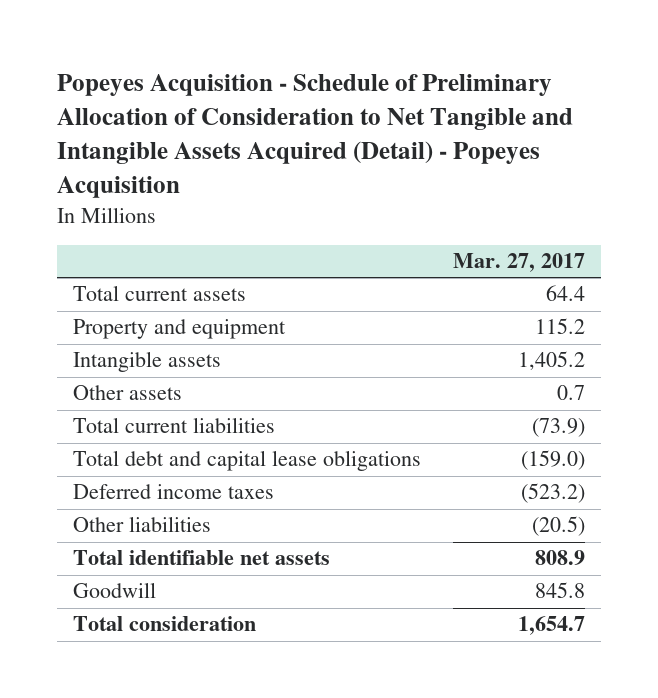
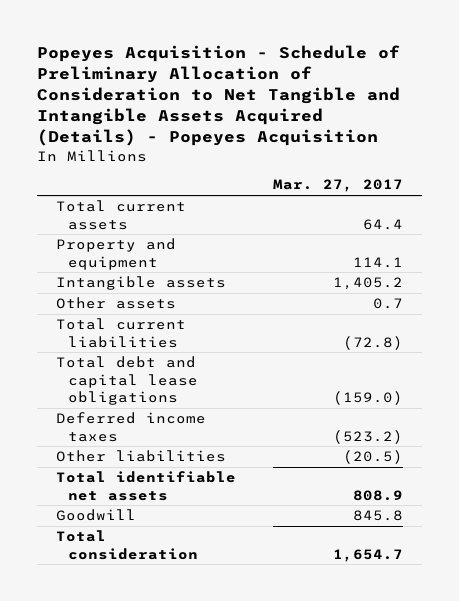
[57,74,574,199] Popeyes Acquisition - Schedule of Preliminary Allocation of Consideration to Net Tangible and Intangible Assets Acquired (Detail) - Popeyes Acquisition -> [37,45,401,147] Popeyes Acquisition - Schedule of Preliminary Allocation of Consideration to Net Tangible and Intangible Assets Acquired (Details) - Popeyes Acquisition
[535,318,586,335] 115.2 -> [353,256,404,268] 114.1
[532,418,586,438] (73.9) -> [343,335,404,350] (72.8)

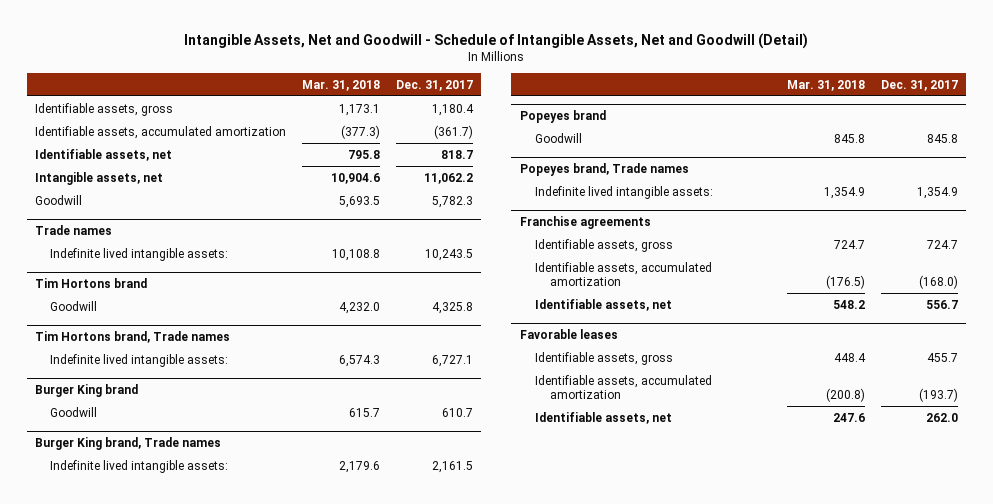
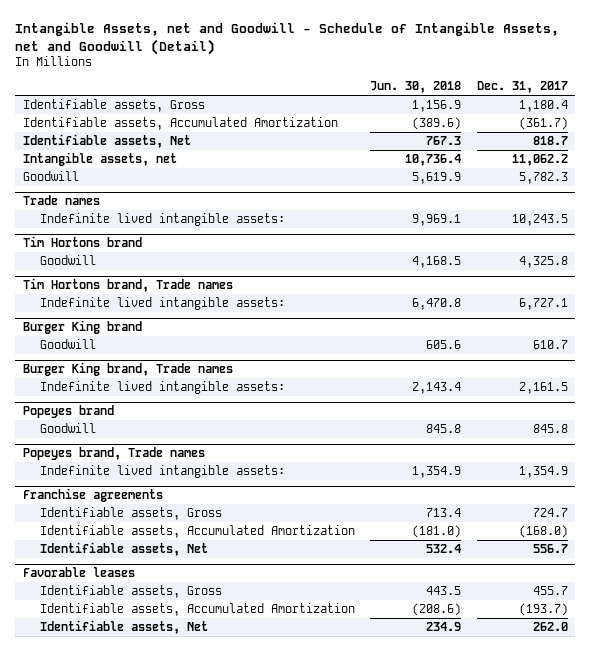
[184,33,809,50] Intangible Assets, Net and Goodwill - Schedule of Intangible Assets, Net and Goodwill (Detail) -> [15,21,560,55] Intangible Assets, net and Goodwill - Schedule of Intangible Assets, net and Goodwill (Detail)
[301,79,380,91] Mar. 31, 2018 -> none
none -> [370,81,462,94] Jun. 30, 2018
[34,102,173,116] Identifiable assets, gross -> [22,98,205,112] Identifiable assets, Gross
[34,125,286,139] Identifiable assets, accumulated amortization -> [22,116,338,130] Identifiable assets, Accumulated Amortization
[34,148,172,161] Identifiable assets, net -> [22,133,191,148] Identifiable assets, Net
[535,238,674,252] Identifiable assets, gross -> [39,506,222,520] Identifiable assets, Gross
[535,261,713,287] Identifiable assets, accumulated amortization -> [39,524,355,538] Identifiable assets, Accumulated Amortization
[535,298,673,311] Identifiable assets, net -> [39,541,208,556] Identifiable assets, Net
[535,351,674,365] Identifiable assets, gross -> [39,584,222,598] Identifiable assets, Gross
[535,374,713,400] Identifiable assets, accumulated amortization -> [39,602,355,616] Identifiable assets, Accumulated Amortization
[535,411,673,424] Identifiable assets, net -> [39,619,208,634] Identifiable assets, Net

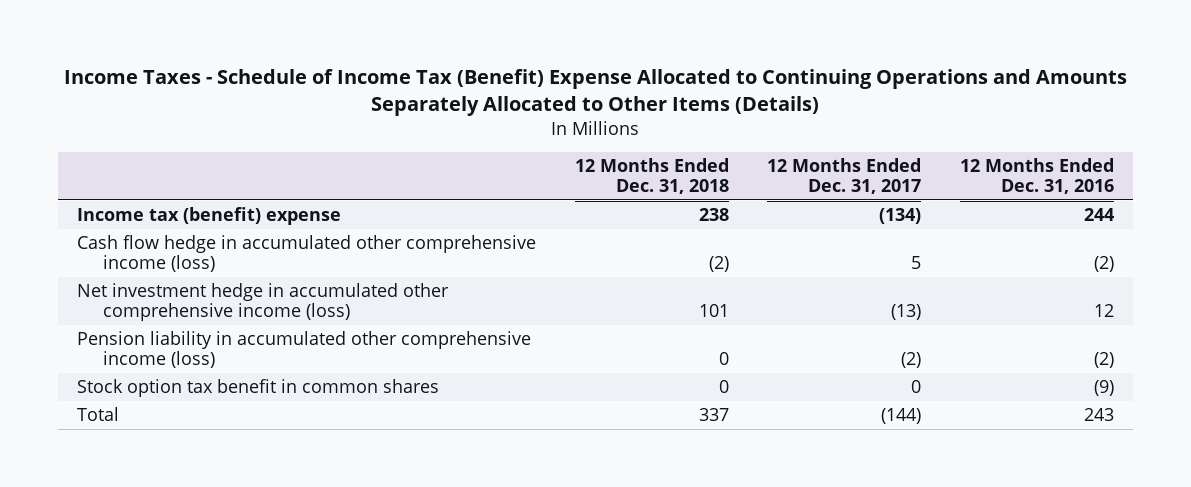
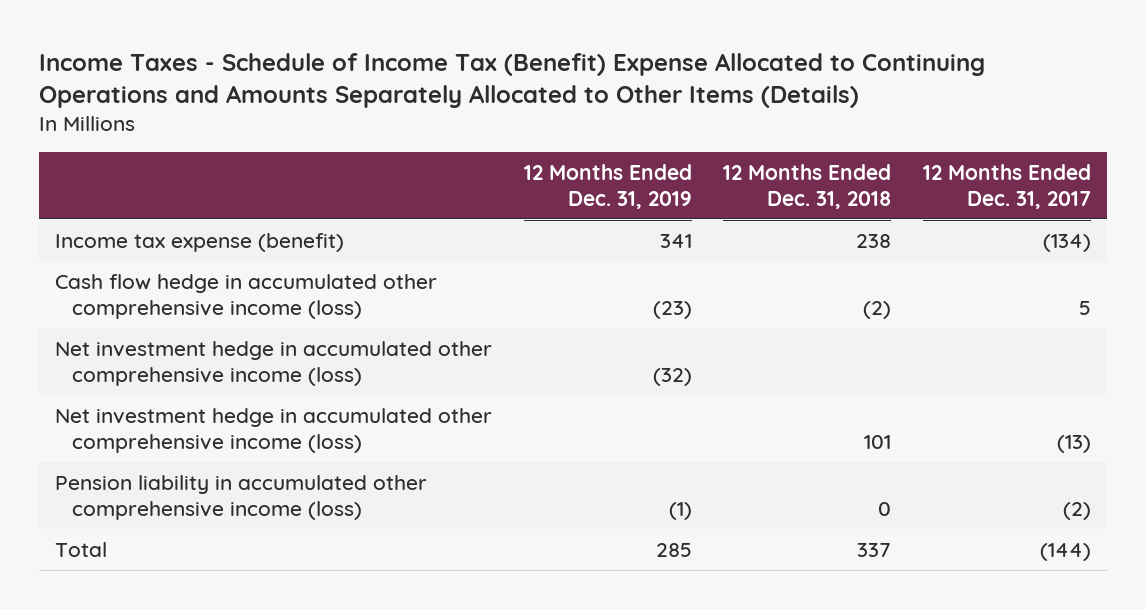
[959,157,1114,195] 12 Months Ended Dec. 31, 2016 -> none
none -> [523,163,692,209] 12 Months Ended Dec. 31, 2019
[76,207,341,226] Income tax (benefit) expense -> [54,232,344,252] Income tax expense (benefit)
none -> [54,340,492,386] Net investment hedge in accumulated other comprehensive income (loss)
[76,379,439,398] Stock option tax benefit in common shares -> none

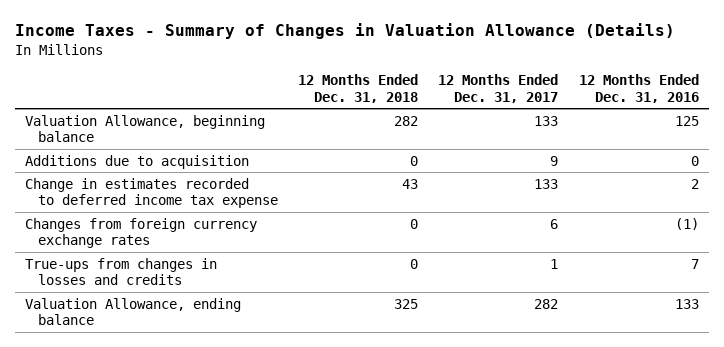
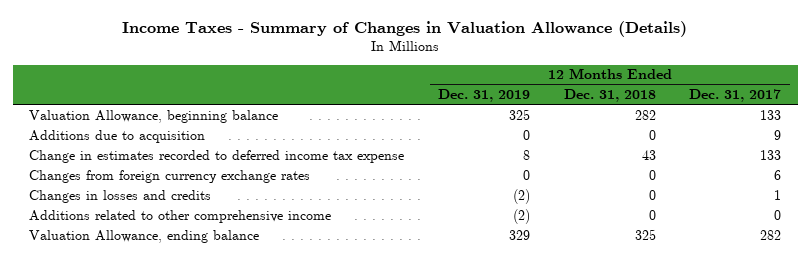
[578,74,699,103] 12 Months Ended Dec. 31, 2016 -> none
none -> [438,89,531,103] Dec. 31, 2019
[24,257,217,286] True-ups from changes in losses and credits -> [29,189,212,203] Changes in losses and credits
none -> [29,209,332,223] Additions related to other comprehensive income

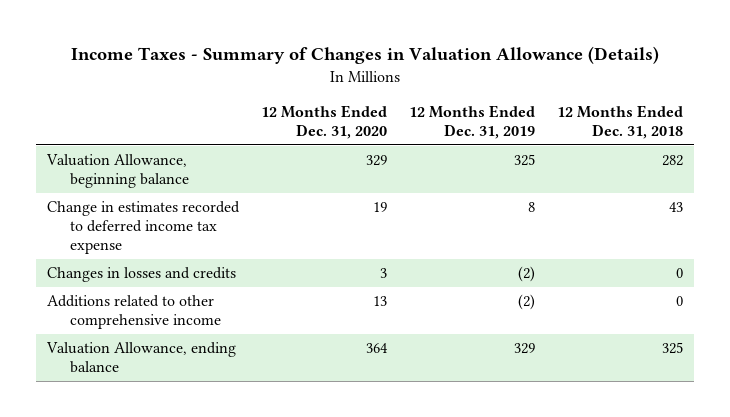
[689,89,782,103] Dec. 31, 2017 -> none
none -> [260,104,387,139] 12 Months Ended Dec. 31, 2020
[29,129,206,143] Additions due to acquisition -> none
[29,169,311,183] Changes from foreign currency exchange rates -> none

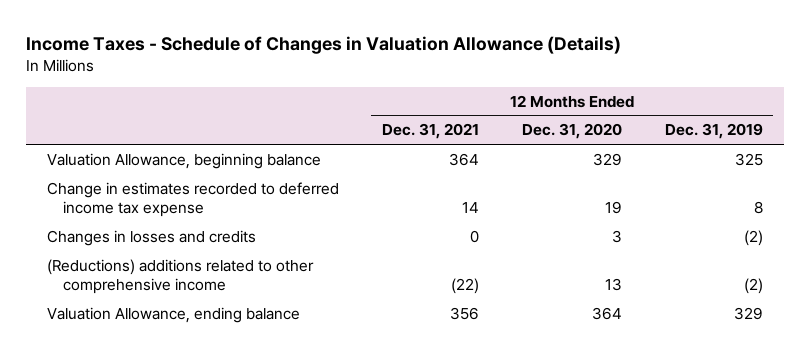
[70,46,659,65] Income Taxes - Summary of Changes in Valuation Allowance (Details) -> [25,36,621,55] Income Taxes - Schedule of Changes in Valuation Allowance (Details)
[557,104,684,139] 12 Months Ended Dec. 31, 2018 -> none
none -> [382,123,480,140] Dec. 31, 2021
[46,295,221,330] Additions related to other comprehensive income -> [47,258,315,294] (Reductions) additions related to other comprehensive income

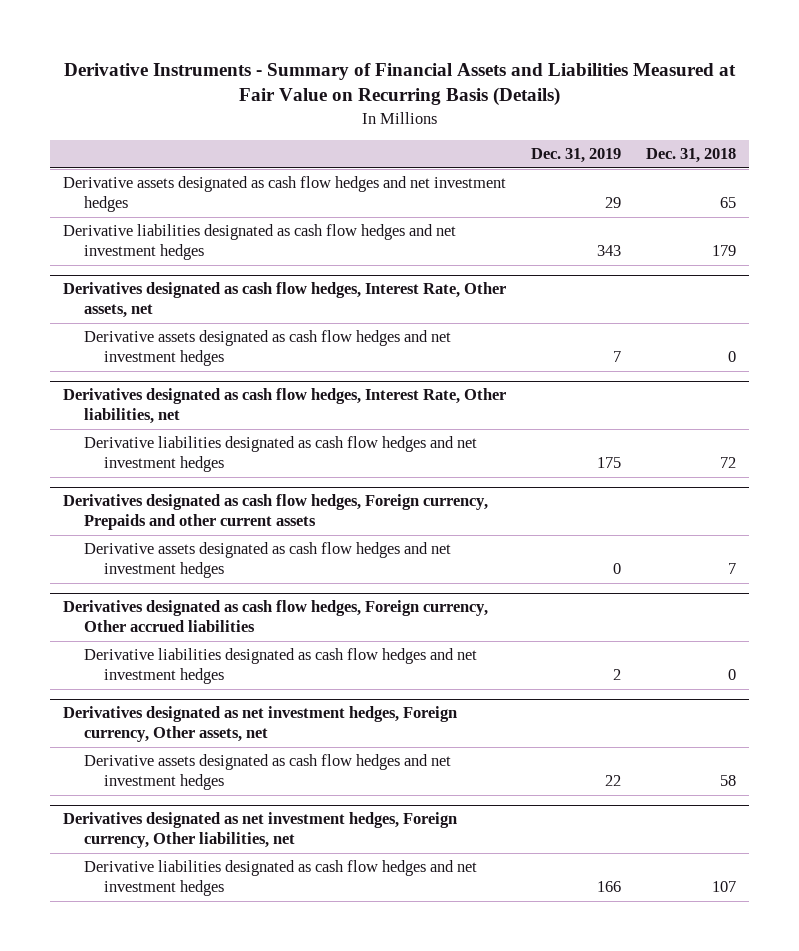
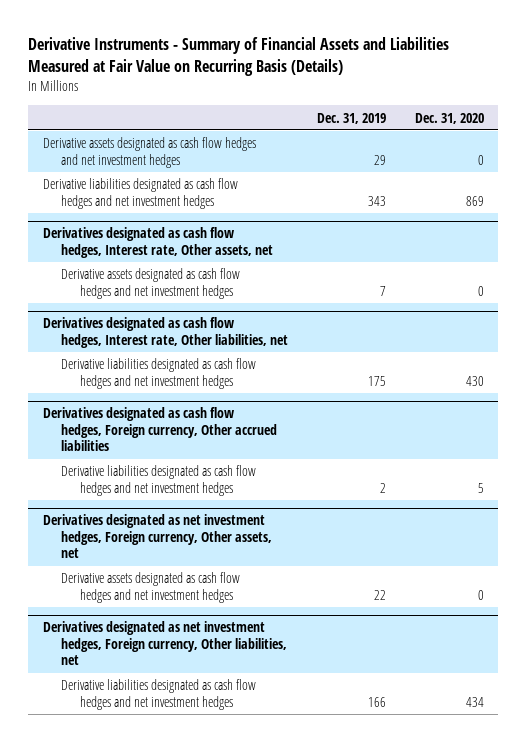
[646,148,737,164] Dec. 31, 2018 -> none
none -> [414,112,484,124] Dec. 31, 2020
[63,282,507,319] Derivatives designated as cash flow hedges, Interest Rate, Other assets, net -> [42,227,274,258] Derivatives designated as cash flow hedges, Interest rate, Other assets, net
[63,388,507,425] Derivatives designated as cash flow hedges, Interest Rate, Other liabilities, net -> [42,317,289,348] Derivatives designated as cash flow hedges, Interest rate, Other liabilities, net
[63,494,489,531] Derivatives designated as cash flow hedges, Foreign currency, Prepaids and other current assets -> none
[83,542,451,579] Derivative assets designated as cash flow hedges and net investment hedges -> none

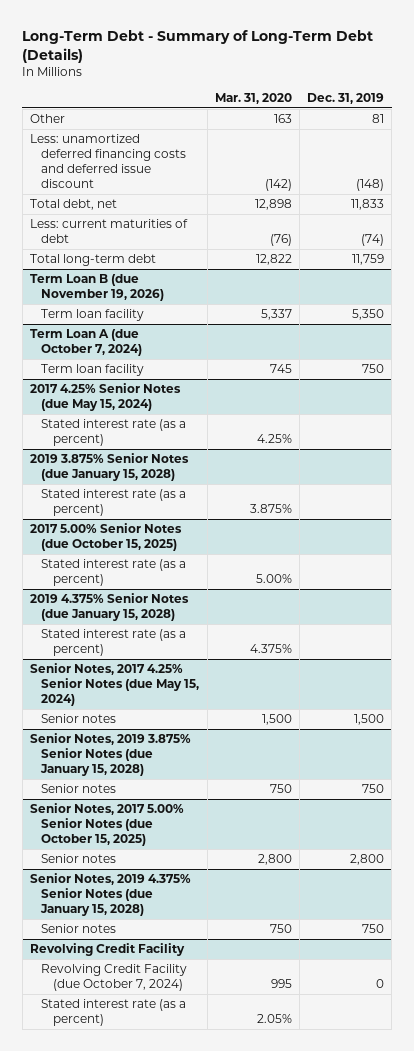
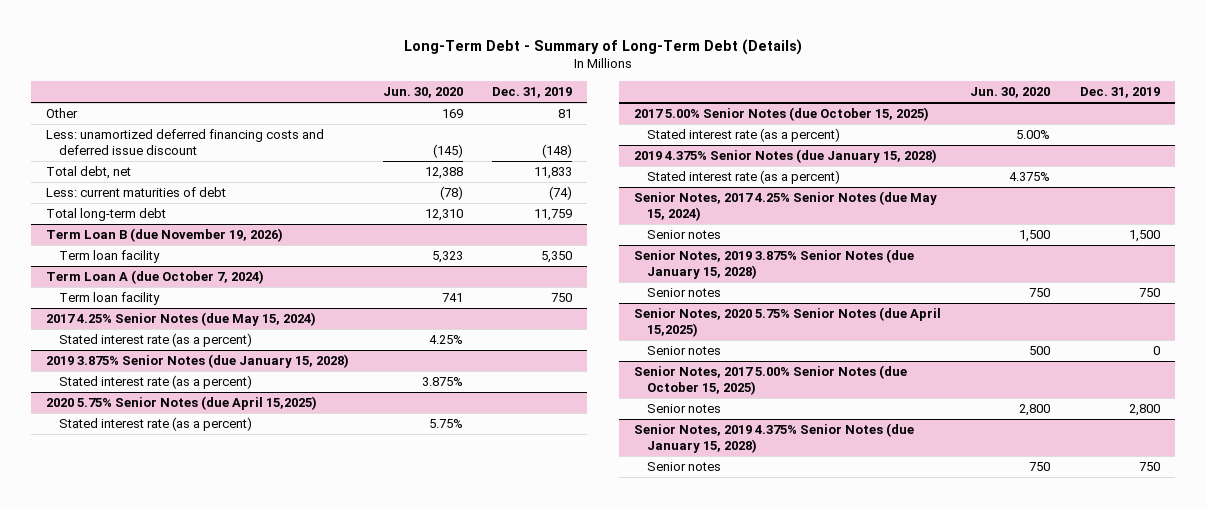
[214,93,292,105] Mar. 31, 2020 -> none
none -> [382,87,463,99] Jun. 30, 2020
none -> [45,396,317,411] 2020 5.75% Senior Notes (due April 15,2025)
none -> [58,417,252,432] Stated interest rate (as a percent)
none -> [633,307,941,337] Senior Notes, 2020 5.75% Senior Notes (due April 15,2025)
none -> [646,346,721,356] Senior notes
[30,942,186,956] Revolving Credit Facility -> none
[41,963,188,992] Revolving Credit Facility (due October 7, 2024) -> none
[41,998,187,1027] Stated interest rate (as a percent) -> none

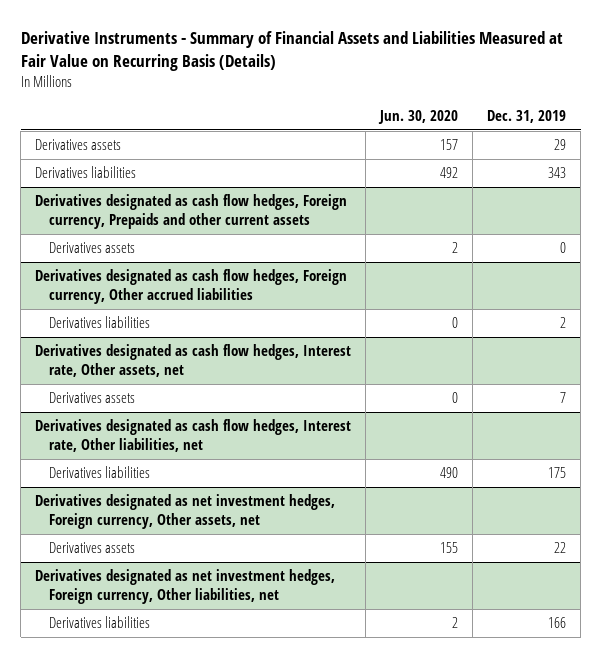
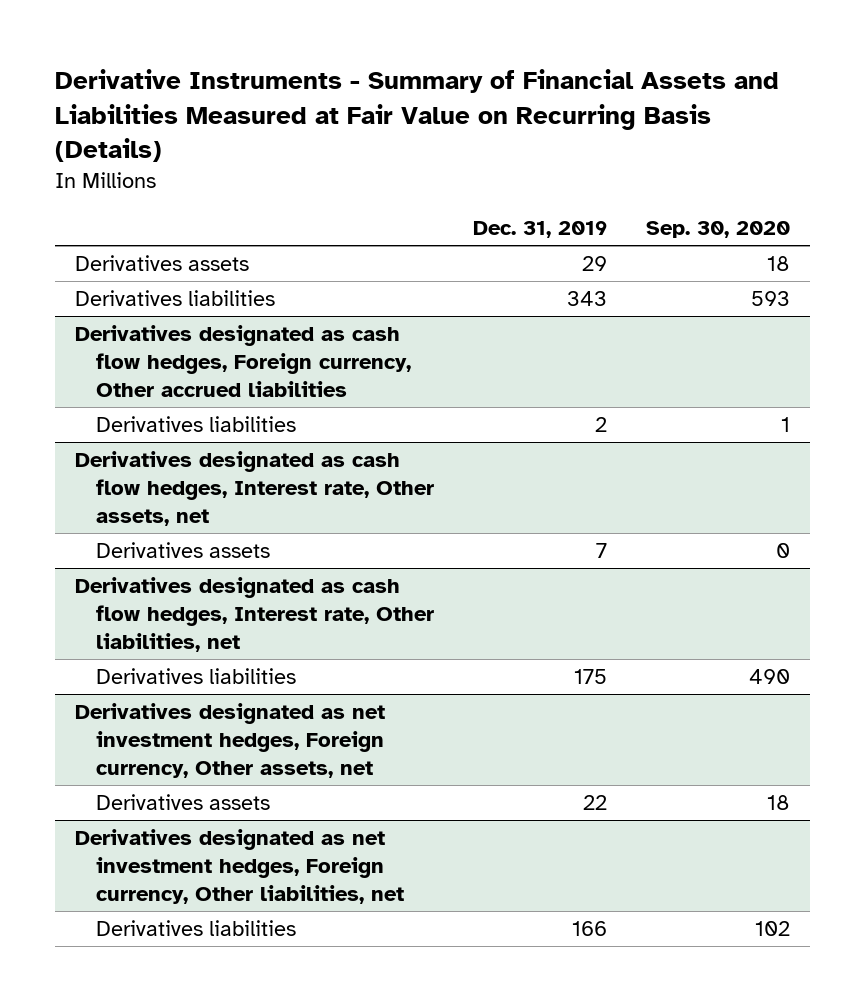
[378,109,459,124] Jun. 30, 2020 -> none
none -> [646,220,791,238] Sep. 30, 2020
[35,194,348,229] Derivatives designated as cash flow hedges, Foreign currency, Prepaids and other current assets -> none
[49,242,136,254] Derivatives assets -> none

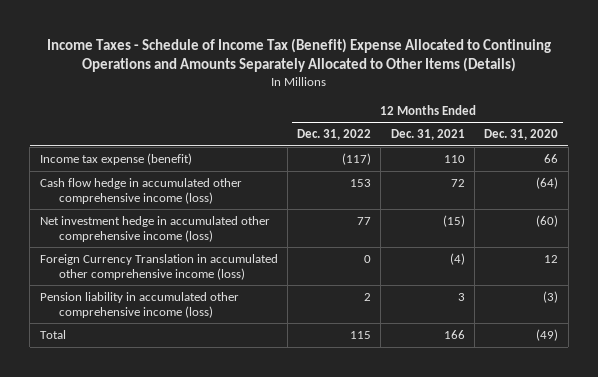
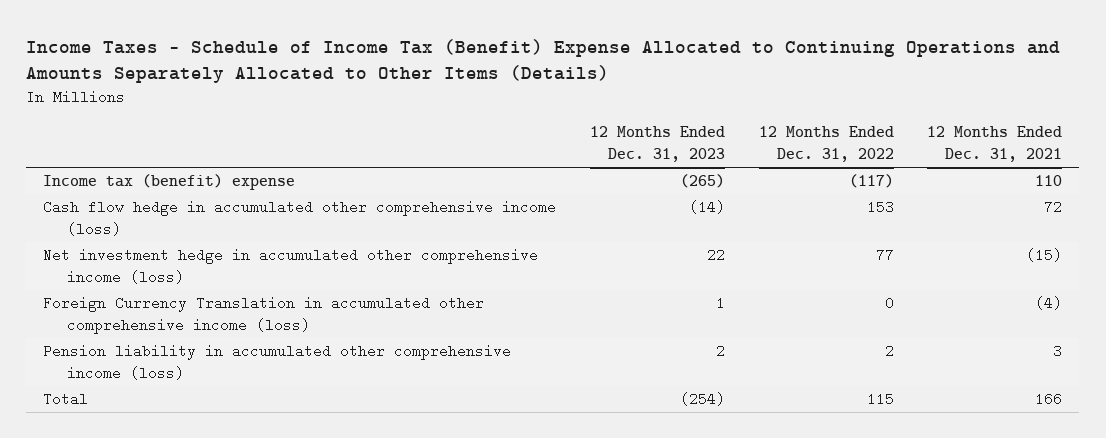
[484,129,559,141] Dec. 31, 2020 -> none
none -> [589,126,725,162] 12 Months Ended Dec. 31, 2023
[39,152,192,165] Income tax expense (benefit) -> [43,174,296,191] Income tax (benefit) expense

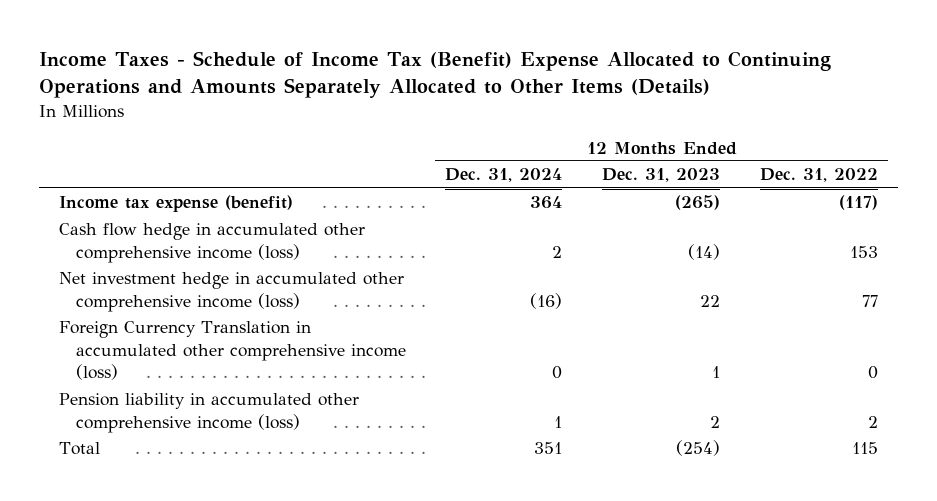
[927,126,1063,162] 12 Months Ended Dec. 31, 2021 -> none
none -> [445,168,563,183] Dec. 31, 2024
[43,174,296,191] Income tax (benefit) expense -> [58,195,293,213] Income tax expense (benefit)

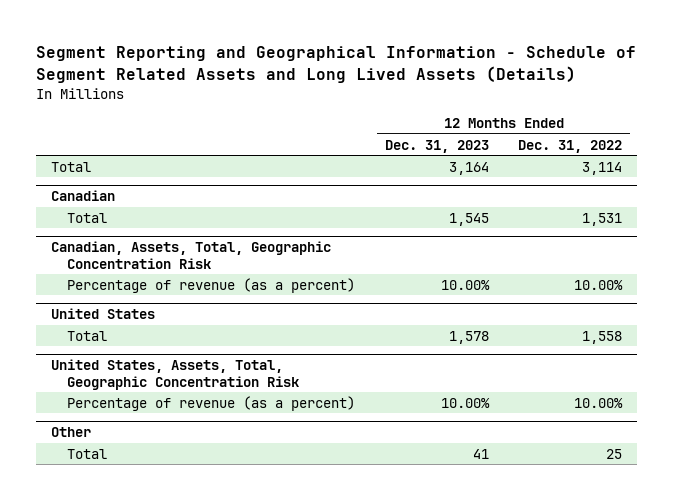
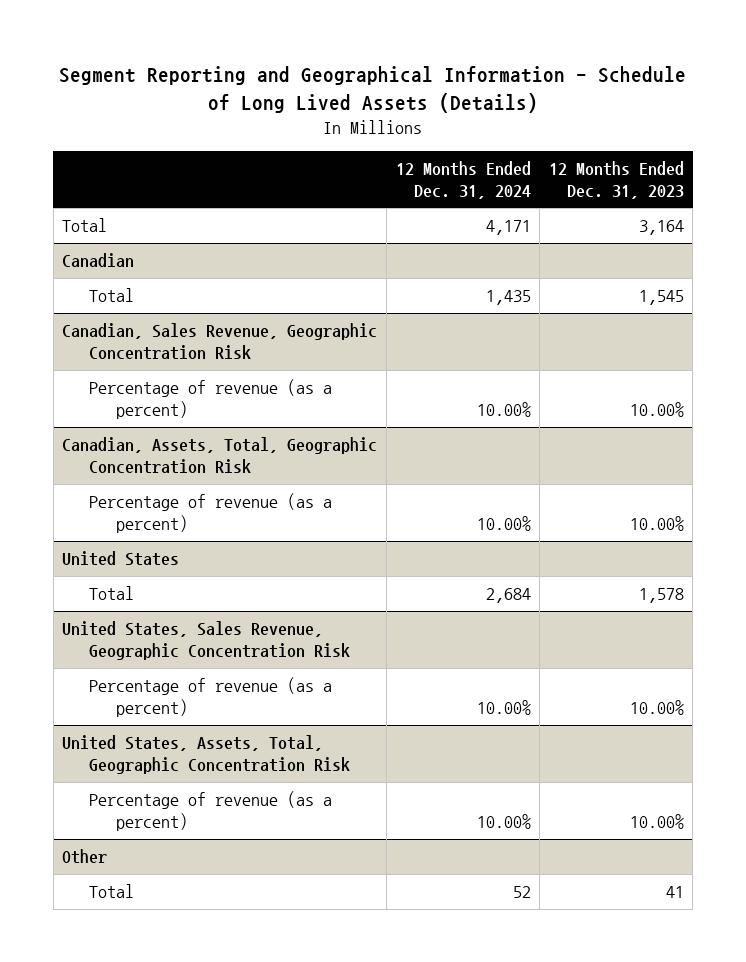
[35,45,636,83] Segment Reporting and Geographical Information - Schedule of Segment Related Assets and Long Lived Assets (Details) -> [59,66,687,113] Segment Reporting and Geographical Information - Schedule of Long Lived Assets (Details)
[518,139,623,153] Dec. 31, 2022 -> none
none -> [395,160,531,199] 12 Months Ended Dec. 31, 2024
none -> [62,323,378,360] Canadian, Sales Revenue, Geographic Concentration Risk
none -> [89,379,333,419] Percentage of revenue (as a percent)
none -> [62,621,351,660] United States, Sales Revenue, Geographic Concentration Risk
none -> [89,677,333,717] Percentage of revenue (as a percent)

